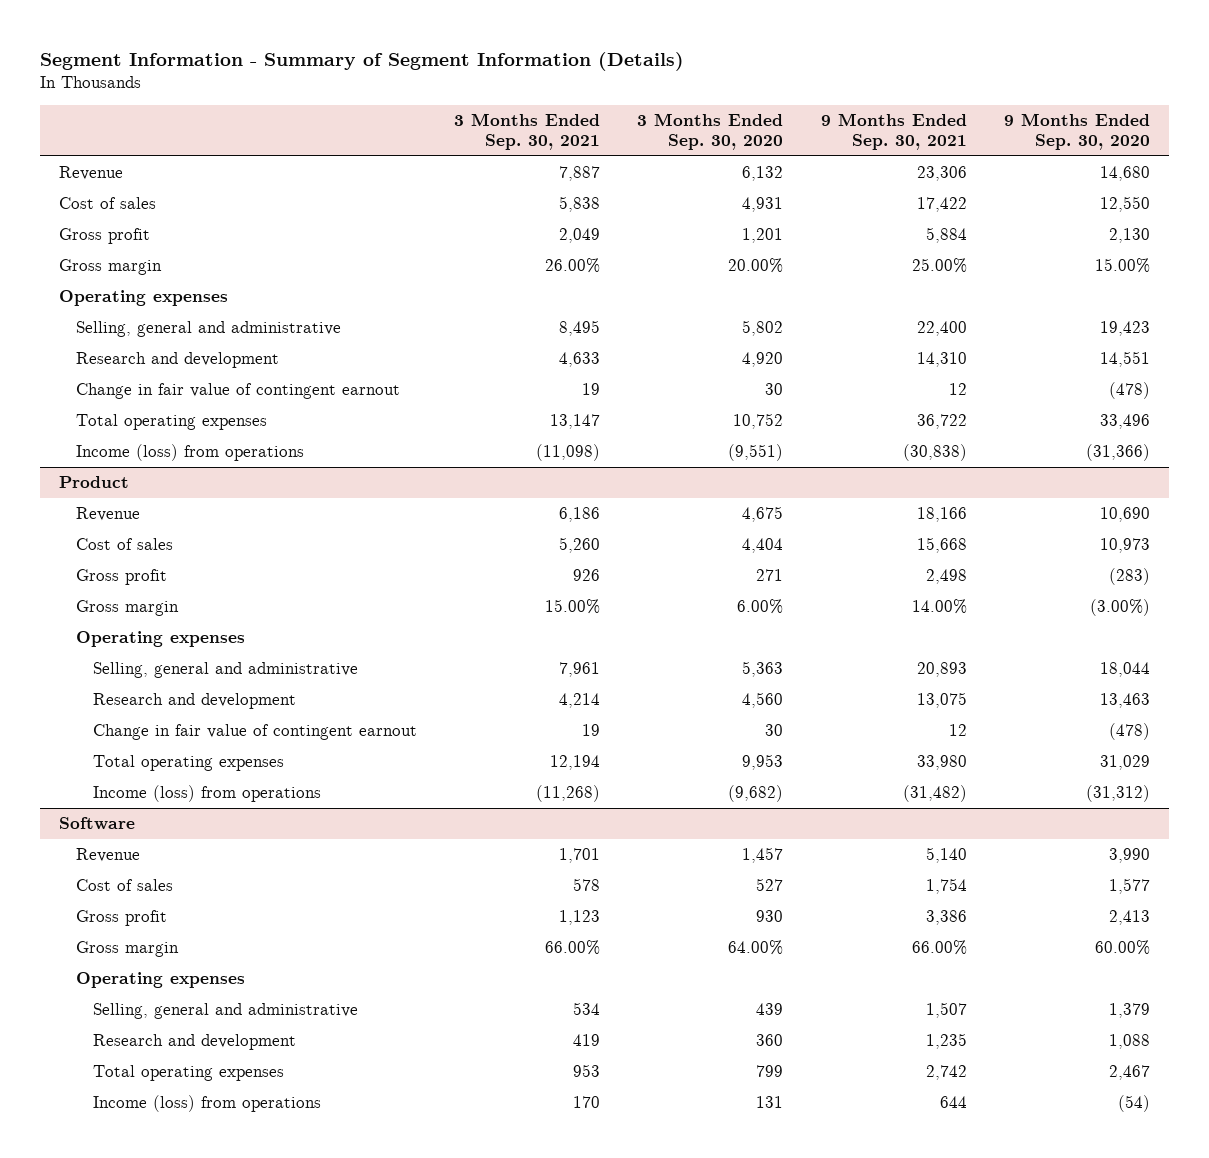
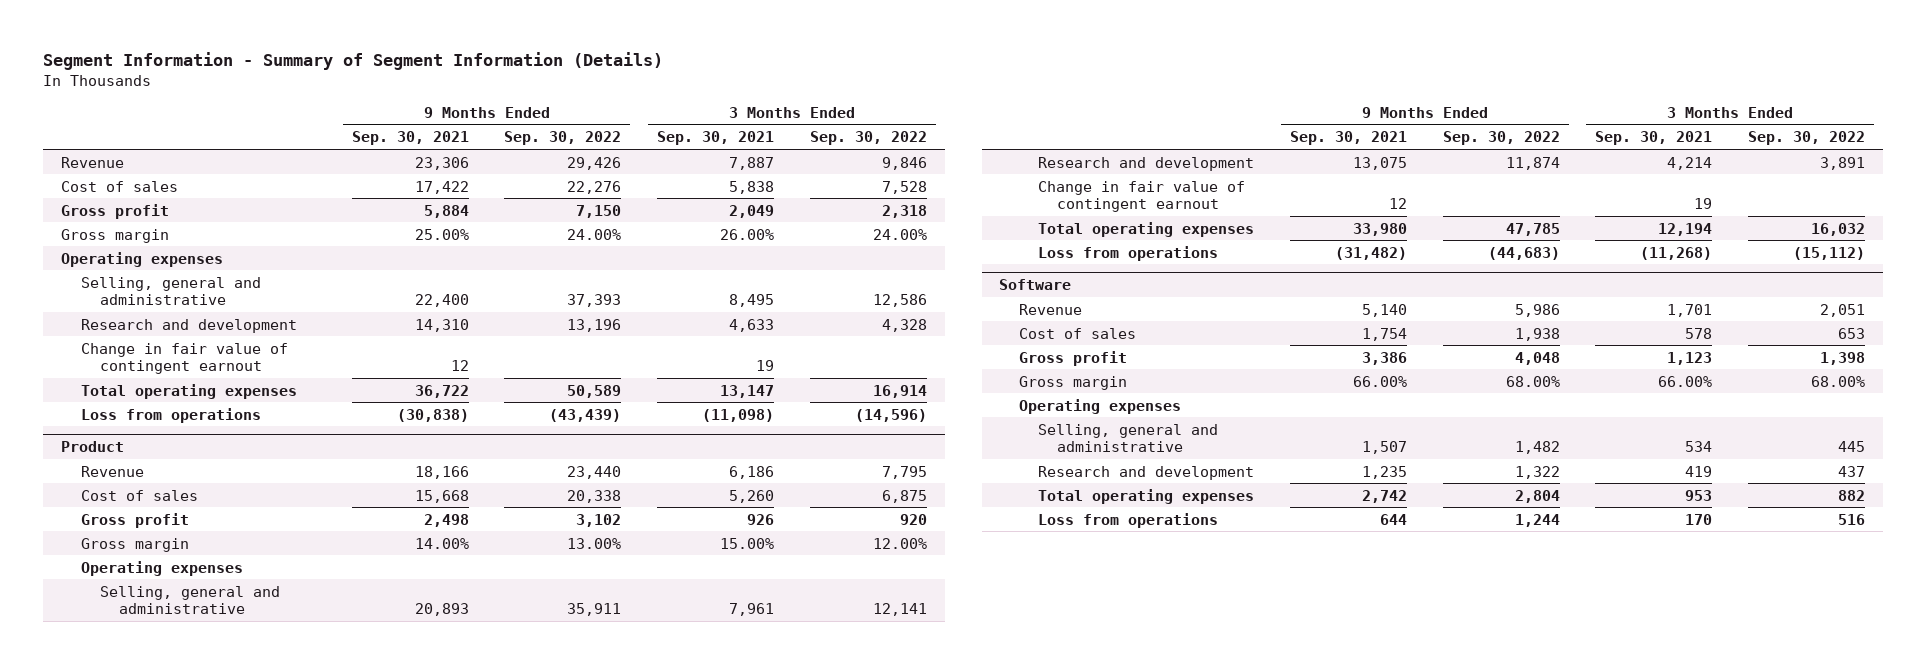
[637,112,784,151] 3 Months Ended Sep. 30, 2020 -> none
[1004,112,1151,151] 9 Months Ended Sep. 30, 2020 -> none
none -> [504,131,622,146] Sep. 30, 2022
none -> [810,131,928,146] Sep. 30, 2022
[75,444,304,462] Income (loss) from operations -> [80,407,261,423] Loss from operations
[92,785,321,803] Income (loss) from operations -> [1037,245,1218,261] Loss from operations
[92,1095,321,1113] Income (loss) from operations -> [1037,512,1218,528] Loss from operations

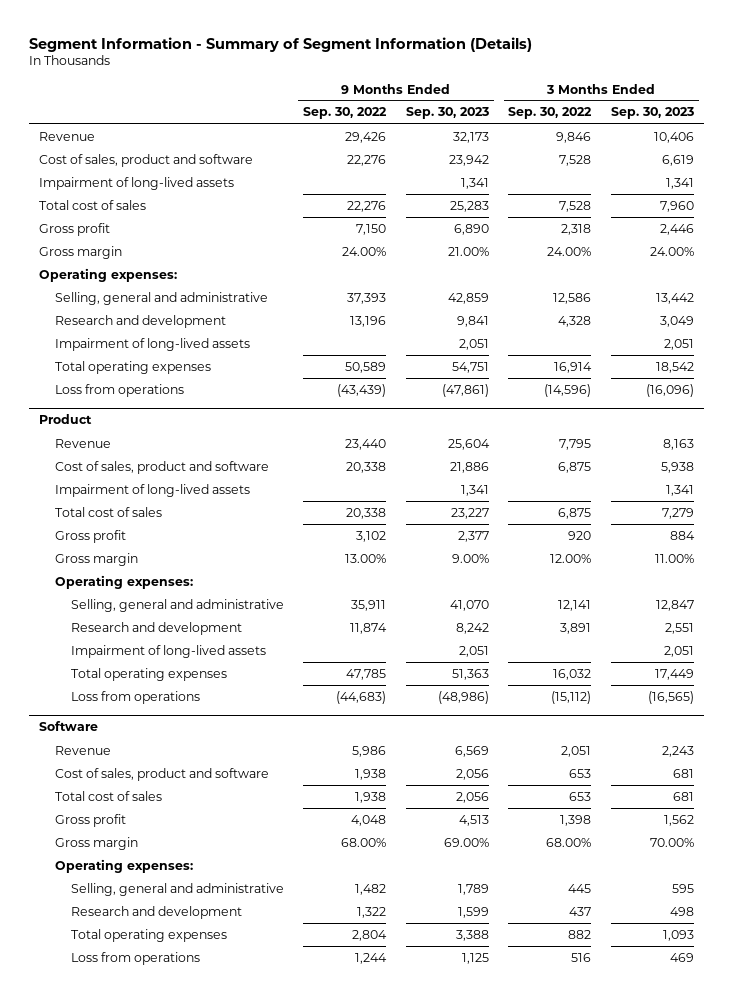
[351,131,469,146] Sep. 30, 2021 -> none
[657,131,775,146] Sep. 30, 2021 -> none
none -> [405,107,489,120] Sep. 30, 2023
none -> [611,107,695,120] Sep. 30, 2023
[61,180,179,192] Cost of sales -> [39,153,254,167] Cost of sales, product and software
none -> [39,176,235,190] Impairment of long-lived assets
none -> [39,199,147,210] Total cost of sales
[61,251,224,267] Operating expenses -> [39,267,178,282] Operating expenses:
[80,342,288,374] Change in fair value of contingent earnout -> none
none -> [54,337,250,351] Impairment of long-lived assets
[80,489,198,501] Cost of sales -> [54,460,269,474] Cost of sales, product and software
none -> [54,483,250,497] Impairment of long-lived assets
none -> [54,506,162,517] Total cost of sales
[80,560,243,576] Operating expenses -> [54,574,193,589] Operating expenses:
[1037,180,1245,212] Change in fair value of contingent earnout -> none
none -> [70,644,266,658] Impairment of long-lived assets
[1018,327,1136,339] Cost of sales -> [54,767,269,781] Cost of sales, product and software
none -> [54,790,162,801] Total cost of sales
[1018,398,1181,414] Operating expenses -> [54,858,193,873] Operating expenses:

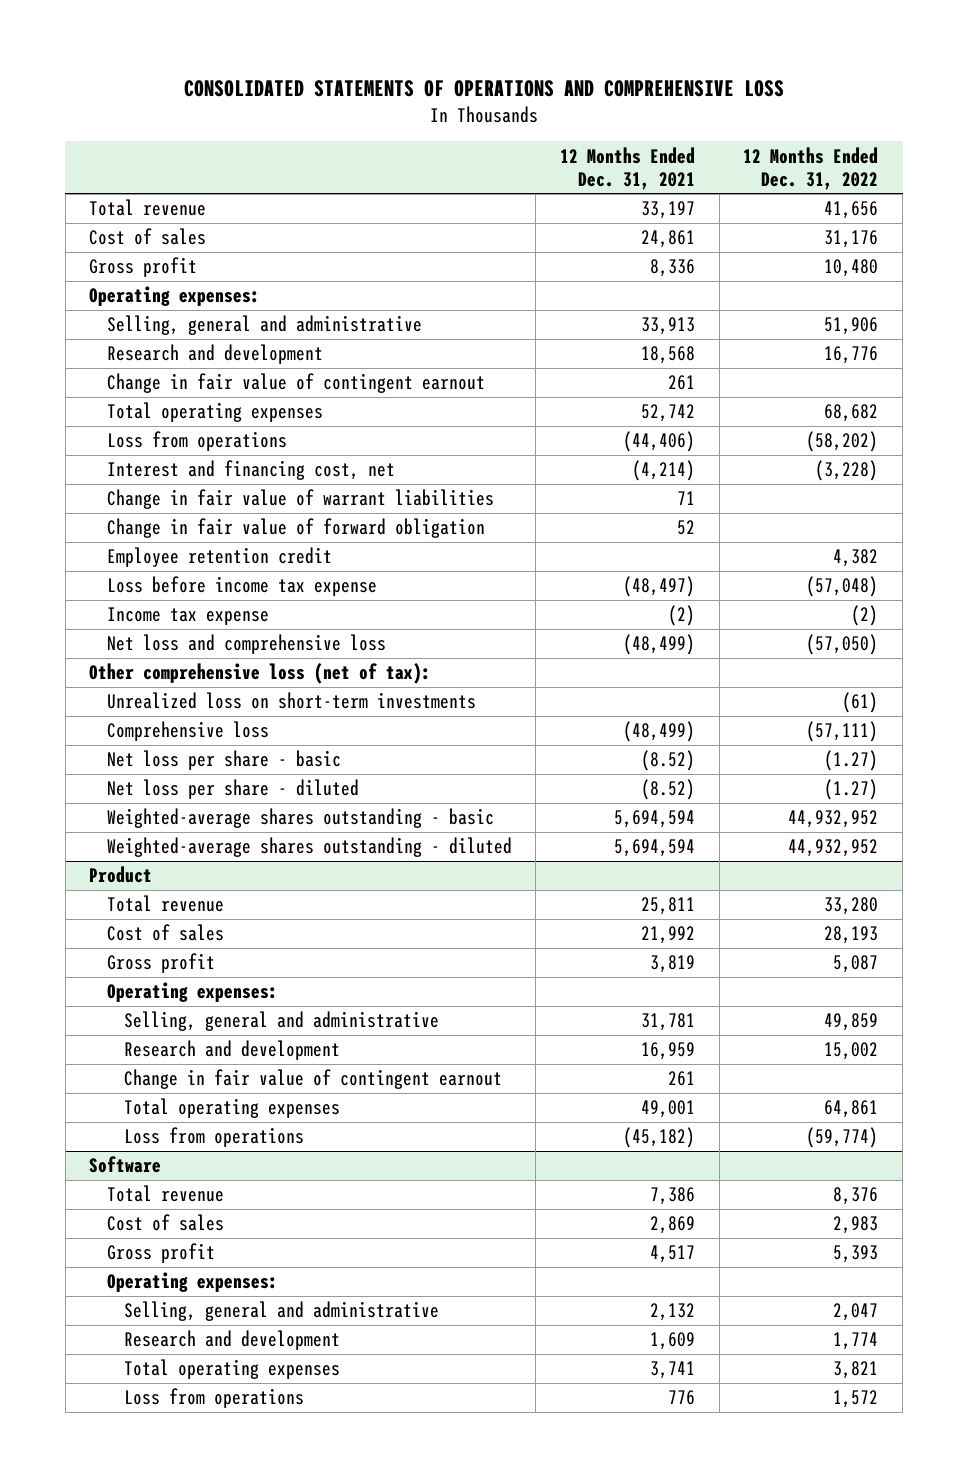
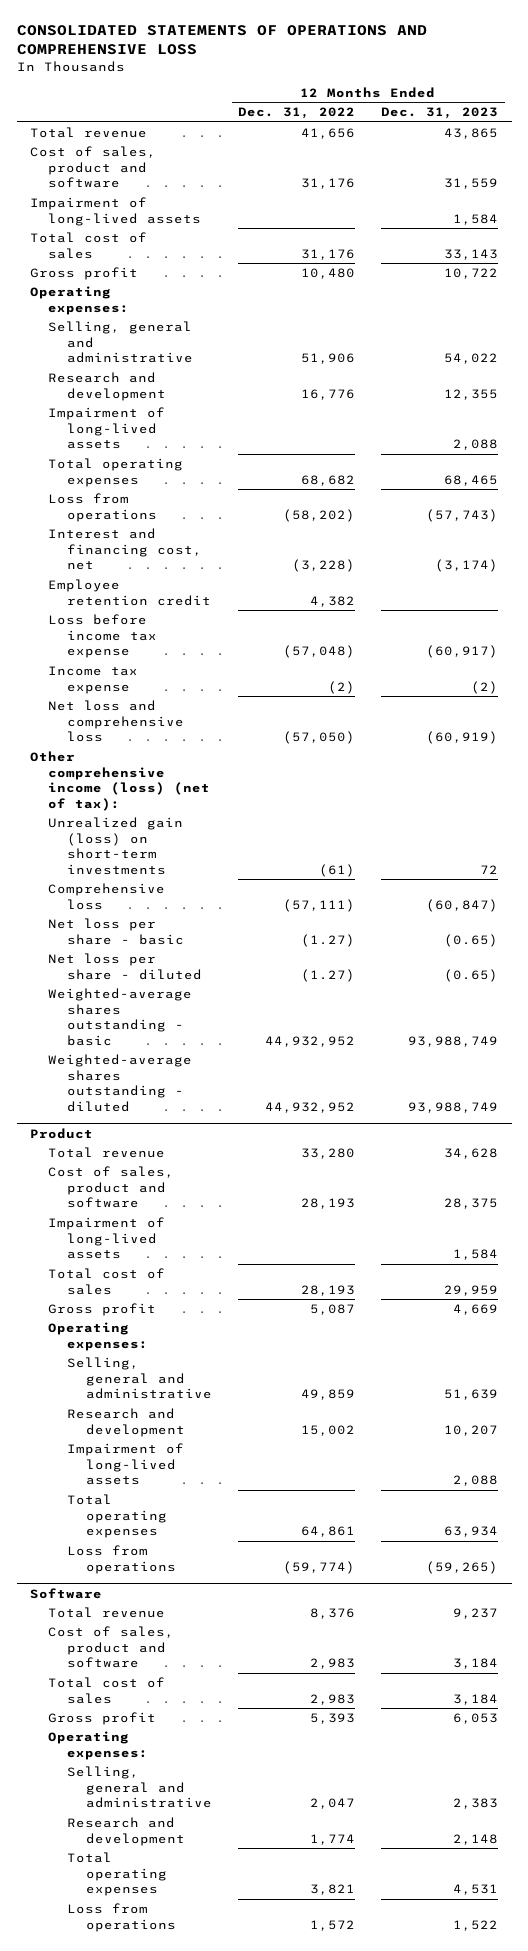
[560,146,696,190] 12 Months Ended Dec. 31, 2021 -> none
none -> [381,107,499,120] Dec. 31, 2023
[89,228,207,246] Cost of sales -> [29,145,156,189] Cost of sales, product and software
none -> [29,196,202,226] Impairment of long-lived assets
none -> [29,231,147,259] Total cost of sales
[106,373,485,394] Change in fair value of contingent earnout -> none
none -> [48,406,166,450] Impairment of long-lived assets
[106,489,494,510] Change in fair value of warrant liabilities -> none
[106,518,485,539] Change in fair value of forward obligation -> none
[89,663,432,685] Other comprehensive loss (net of tax): -> [29,750,211,812] Other comprehensive income (loss) (net of tax):
[106,692,476,710] Unrealized loss on short-term investments -> [48,816,184,876] Unrealized gain (loss) on short-term investments
[106,924,224,942] Cost of sales -> [48,1165,175,1209] Cost of sales, product and software
none -> [48,1216,166,1260] Impairment of long-lived assets
none -> [48,1267,166,1295] Total cost of sales
[124,1069,503,1090] Change in fair value of contingent earnout -> none
none -> [67,1442,185,1486] Impairment of long-lived assets
[106,1214,224,1232] Cost of sales -> [48,1625,175,1669] Cost of sales, product and software
none -> [48,1676,166,1704] Total cost of sales

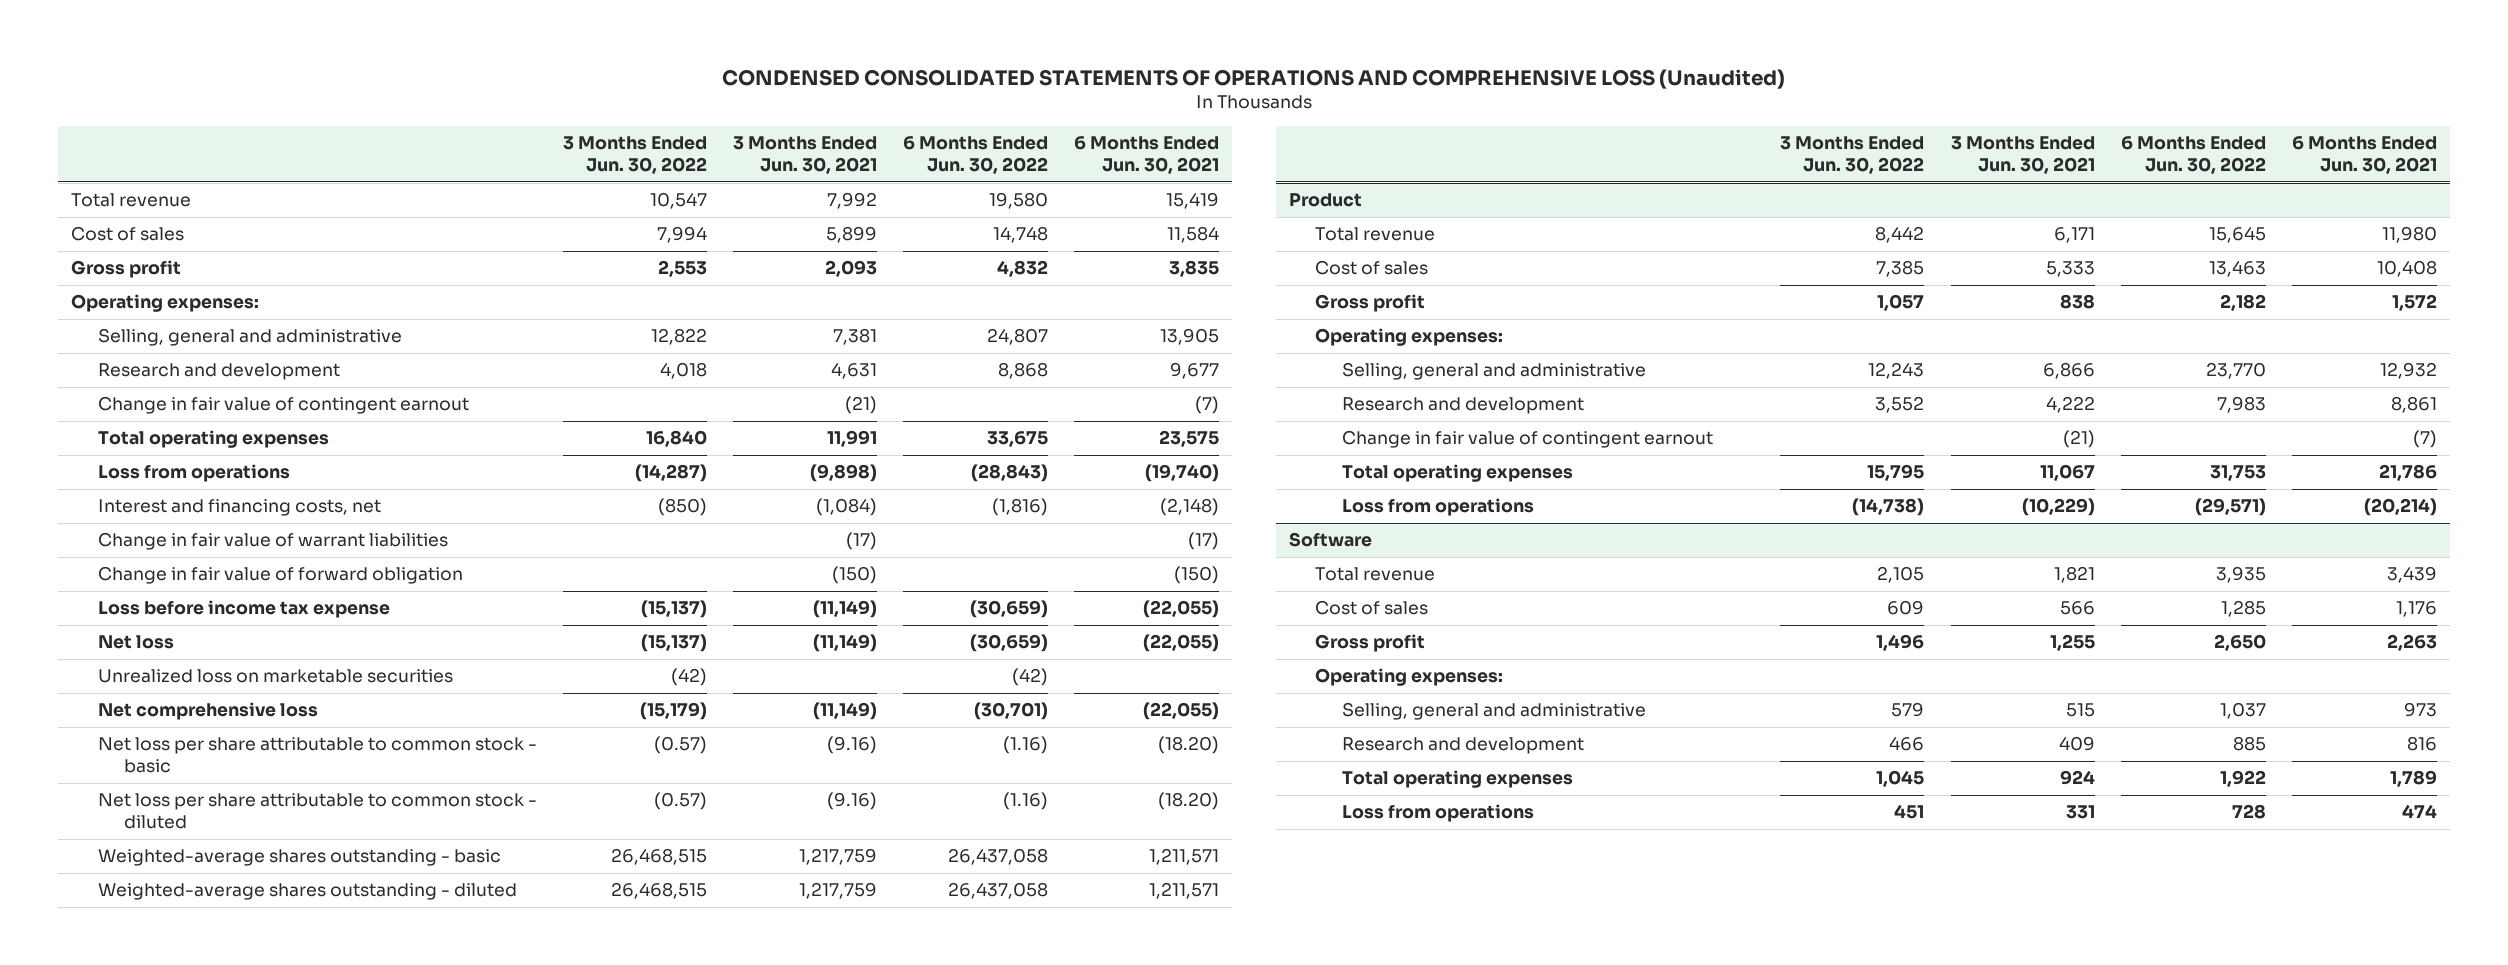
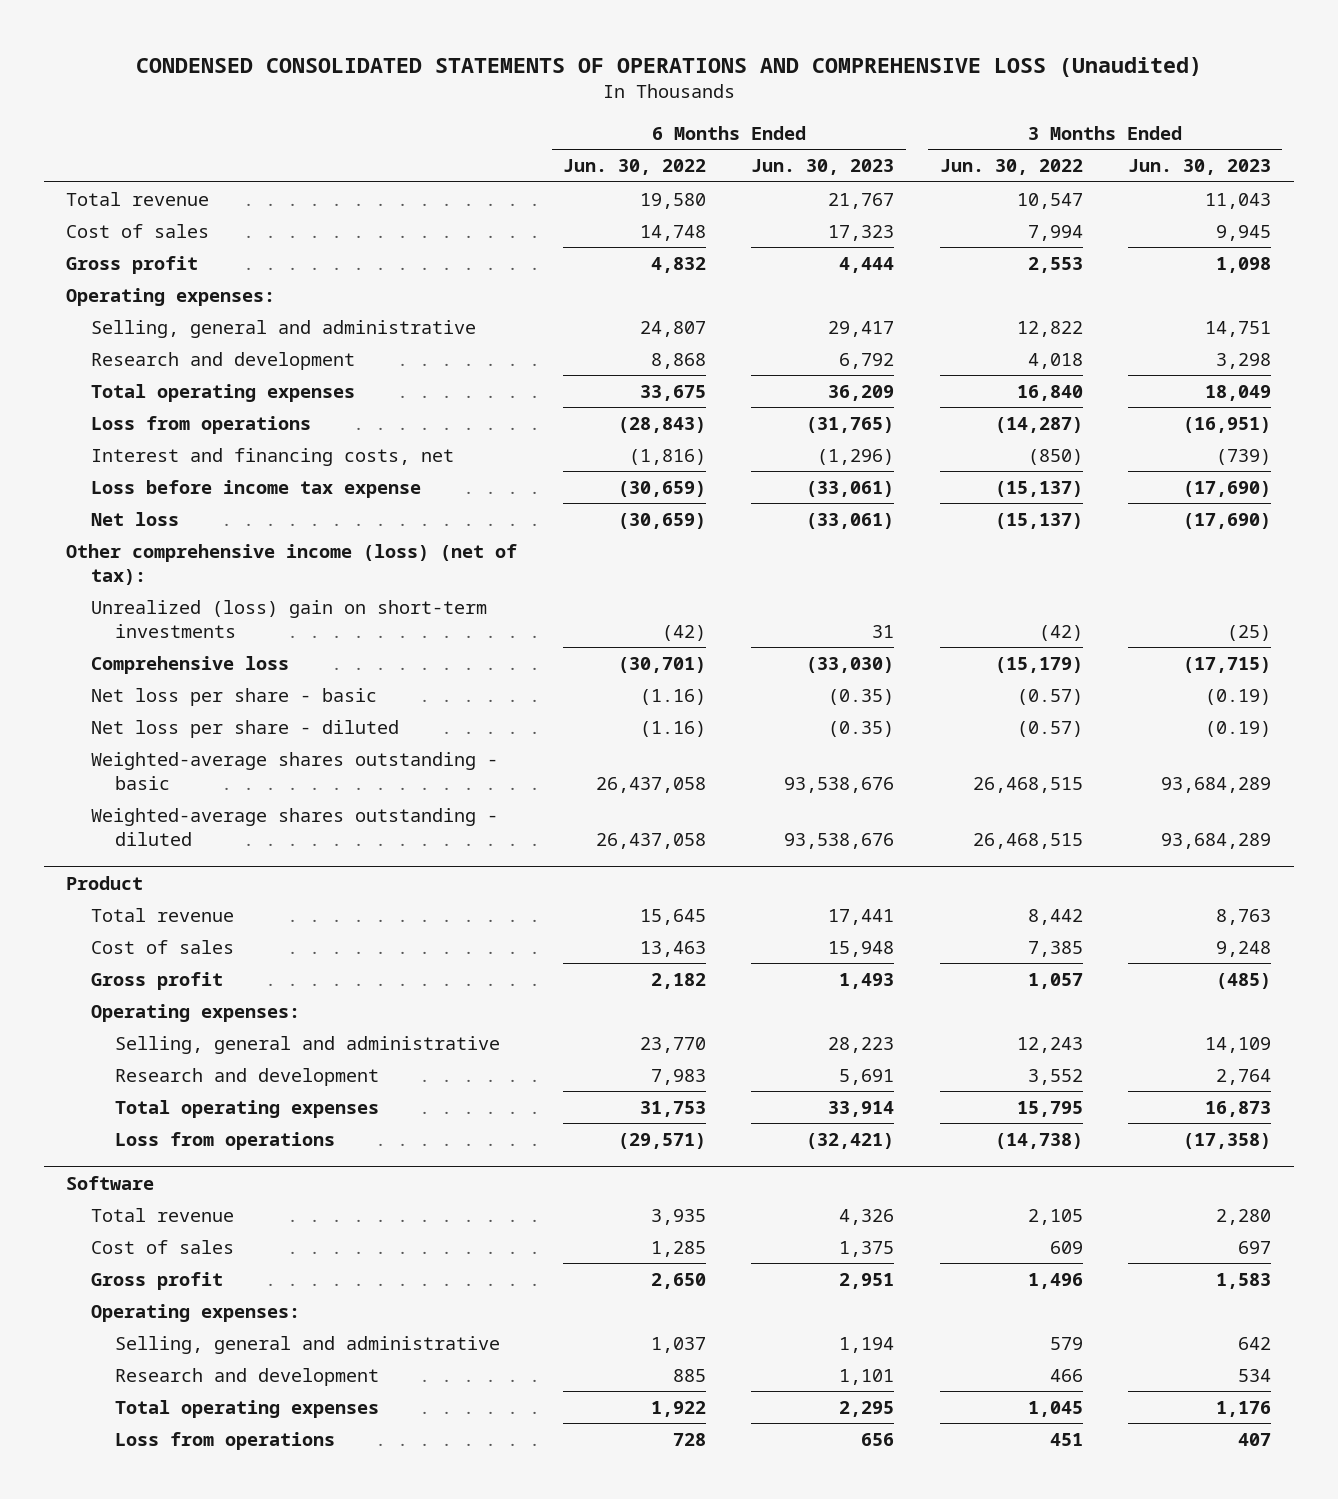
[732,136,877,174] 3 Months Ended Jun. 30, 2021 -> none
[1074,136,1220,174] 6 Months Ended Jun. 30, 2021 -> none
none -> [751,159,895,176] Jun. 30, 2023
none -> [1128,159,1272,176] Jun. 30, 2023
[97,396,469,415] Change in fair value of contingent earnout -> none
[97,532,448,551] Change in fair value of warrant liabilities -> none
[97,566,463,585] Change in fair value of forward obligation -> none
none -> [66,543,518,585] Other comprehensive income (loss) (net of tax):
[97,669,453,684] Unrealized loss on marketable securities -> [90,599,487,638] Unrealized (loss) gain on short-term investments
[97,702,318,721] Net comprehensive loss -> [90,655,289,674] Comprehensive loss
[97,737,537,774] Net loss per share attributable to common stock - basic -> [90,687,377,706] Net loss per share - basic
[97,793,537,830] Net loss per share attributable to common stock - diluted -> [90,719,399,738] Net loss per share - diluted
[1341,430,1713,449] Change in fair value of contingent earnout -> none

